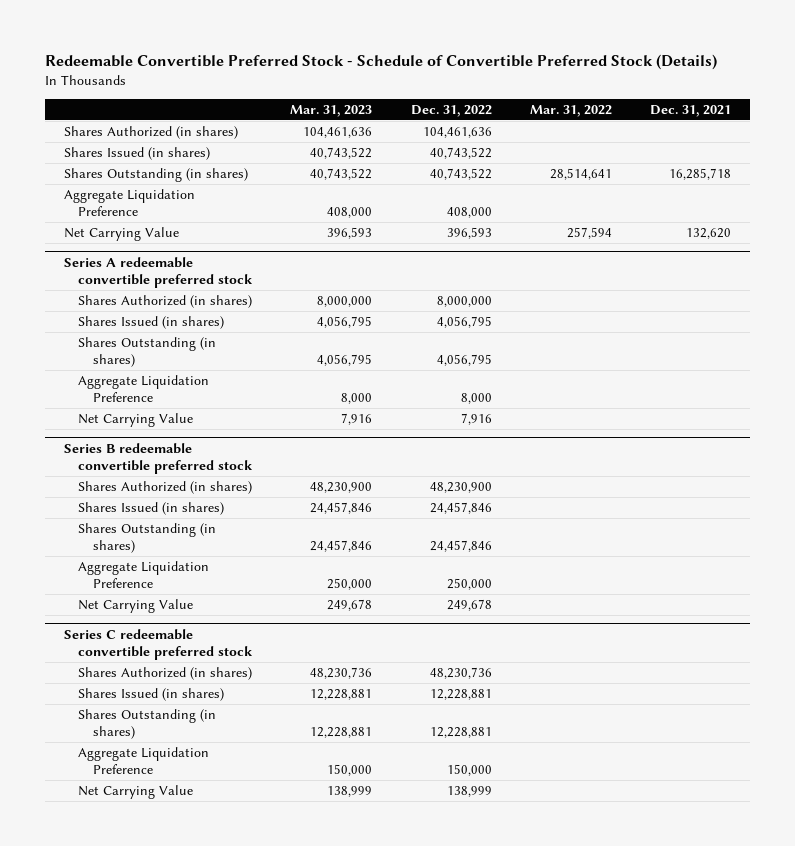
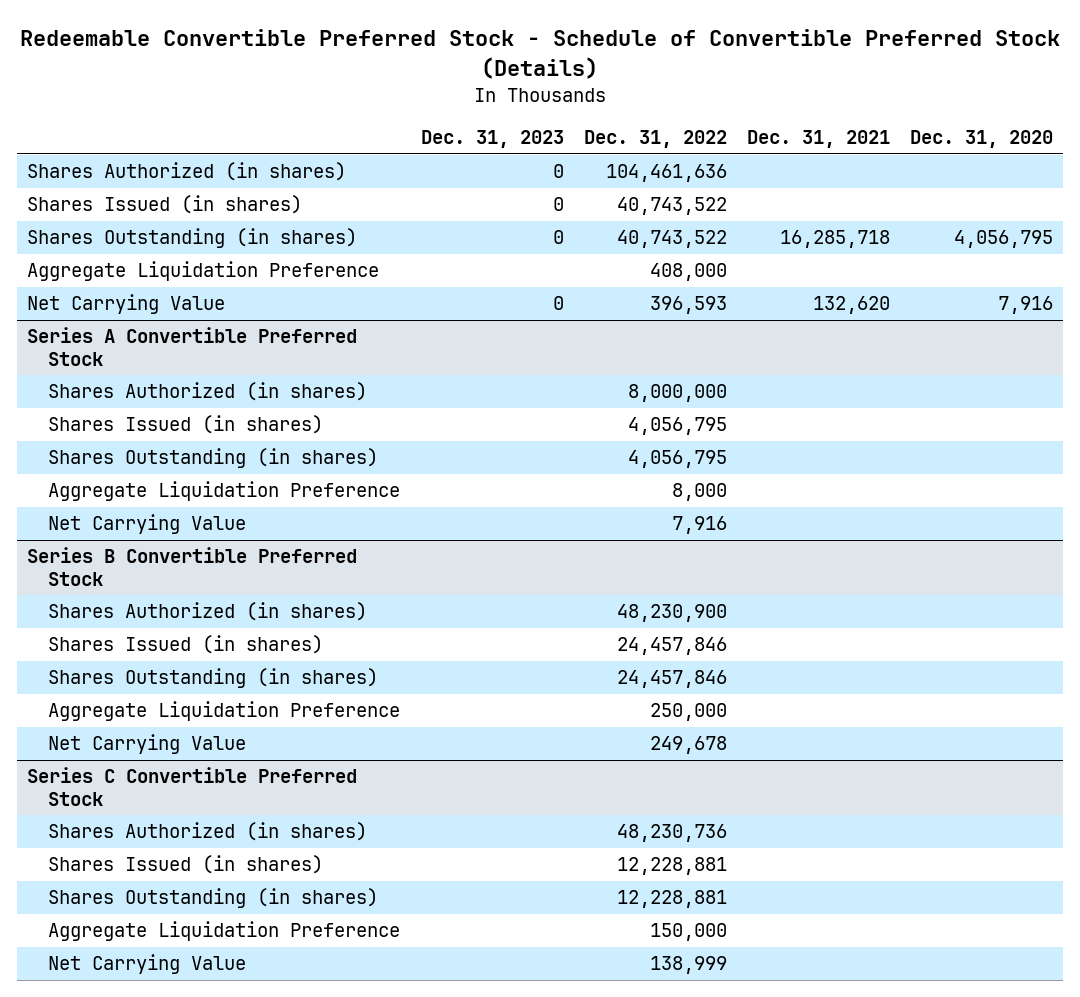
[290,105,373,118] Mar. 31, 2023 -> none
[529,105,612,118] Mar. 31, 2022 -> none
none -> [420,130,564,149] Dec. 31, 2023
none -> [910,130,1054,149] Dec. 31, 2020
[63,256,254,288] Series A redeemable convertible preferred stock -> [26,327,357,366] Series A Convertible Preferred Stock
[63,442,254,474] Series B redeemable convertible preferred stock -> [26,547,357,586] Series B Convertible Preferred Stock
[63,628,254,660] Series C redeemable convertible preferred stock -> [26,767,357,806] Series C Convertible Preferred Stock

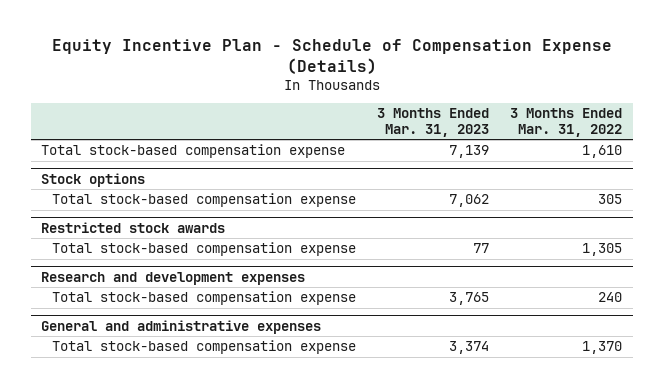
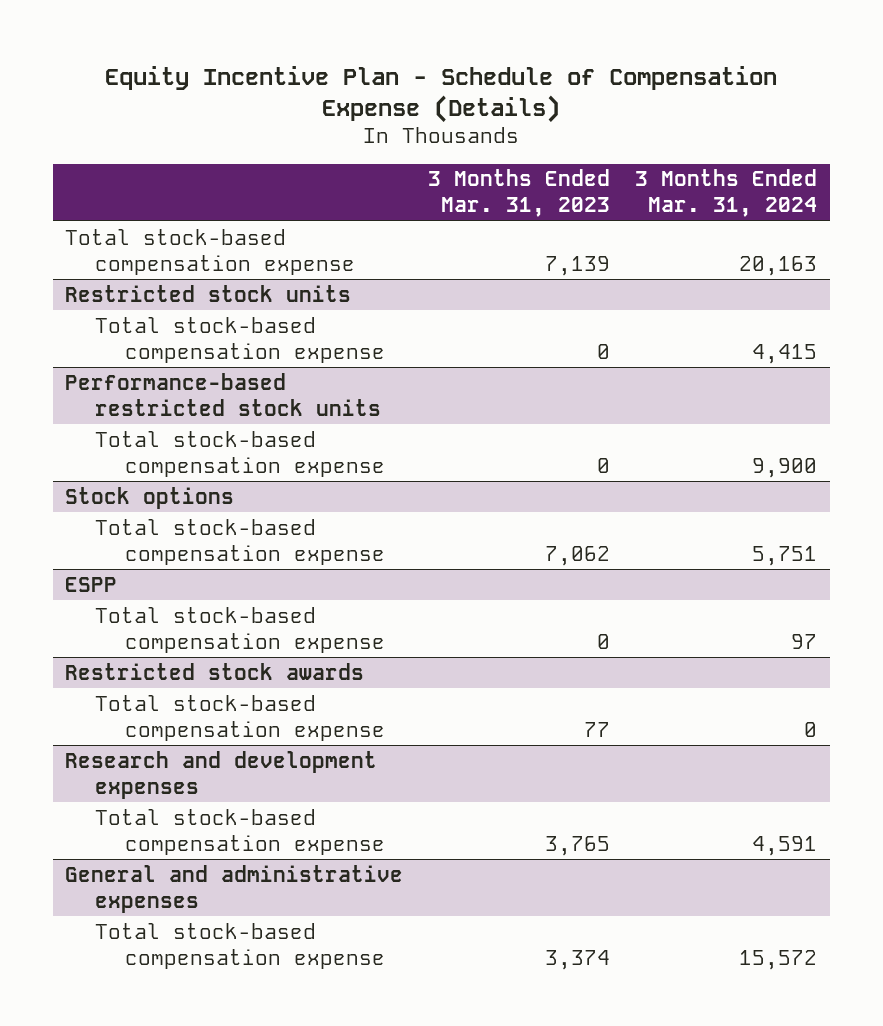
[509,108,622,138] 3 Months Ended Mar. 31, 2022 -> none
none -> [635,169,818,218] 3 Months Ended Mar. 31, 2024
none -> [65,284,352,302] Restricted stock units
none -> [95,316,386,363] Total stock-based compensation expense
none -> [65,372,382,416] Performance-based restricted stock units
none -> [95,430,386,477] Total stock-based compensation expense
none -> [65,576,118,592] ESPP
none -> [95,606,386,653] Total stock-based compensation expense

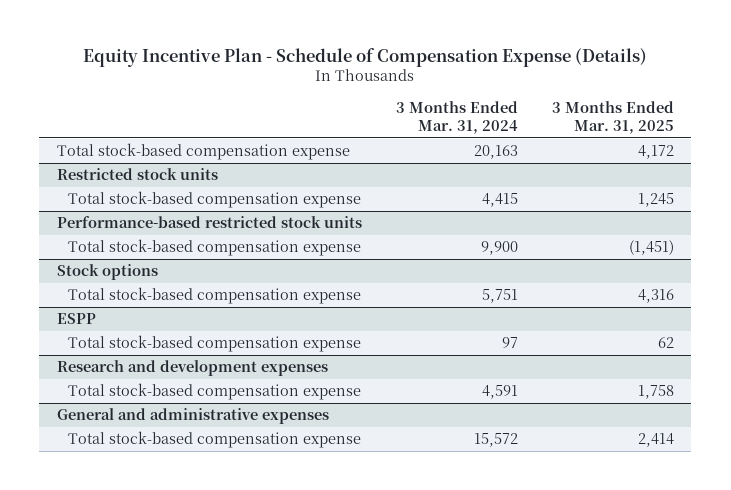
[428,169,611,218] 3 Months Ended Mar. 31, 2023 -> none
none -> [552,101,675,134] 3 Months Ended Mar. 31, 2025
[65,662,365,680] Restricted stock awards -> none
[95,694,386,741] Total stock-based compensation expense -> none

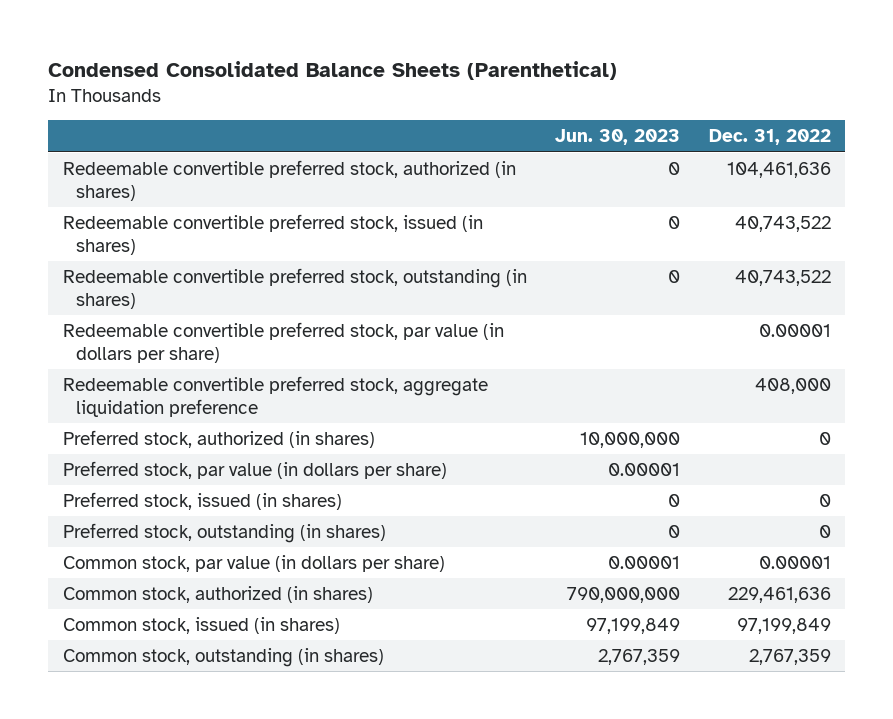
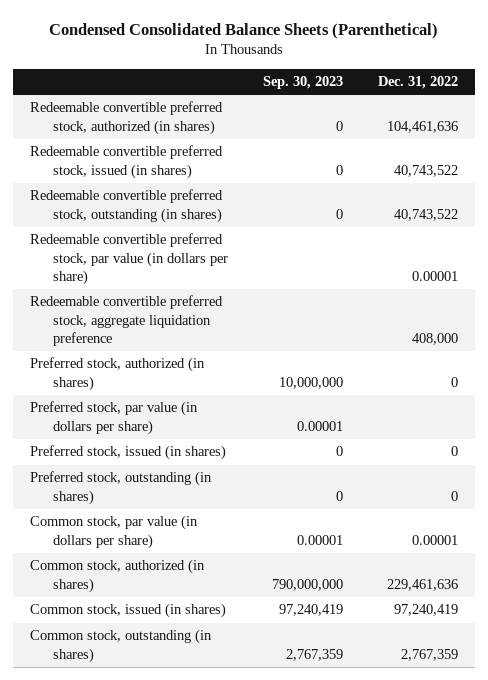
[555,129,681,146] Jun. 30, 2023 -> none
none -> [262,76,343,90] Sep. 30, 2023
[736,618,831,635] 97,199,849 -> [393,604,458,617] 97,240,419

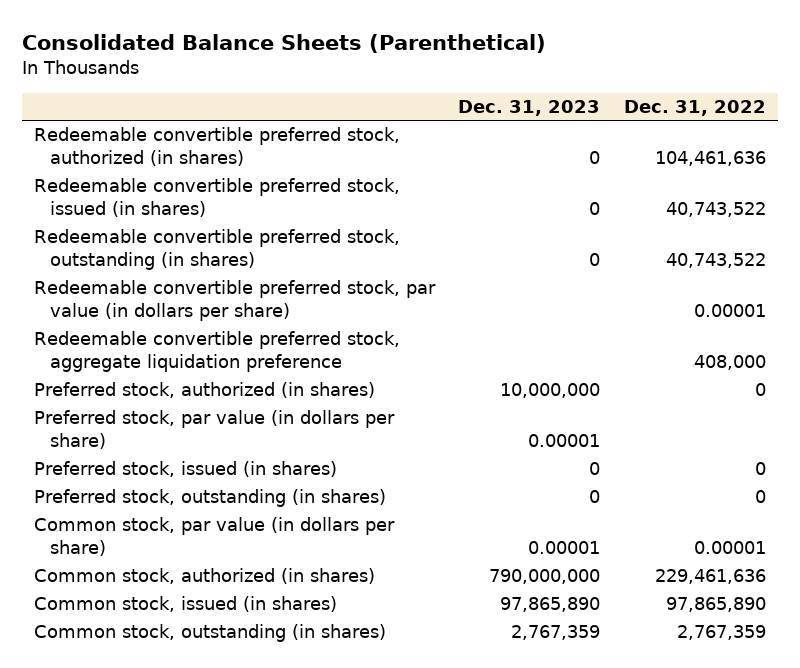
[48,23,438,40] Condensed Consolidated Balance Sheets (Parenthetical) -> [21,33,546,53] Consolidated Balance Sheets (Parenthetical)
[262,76,343,90] Sep. 30, 2023 -> none
none -> [458,100,601,117] Dec. 31, 2023
[393,604,458,617] 97,240,419 -> [666,597,767,613] 97,865,890

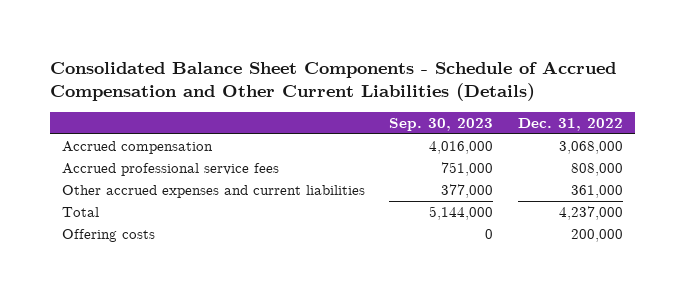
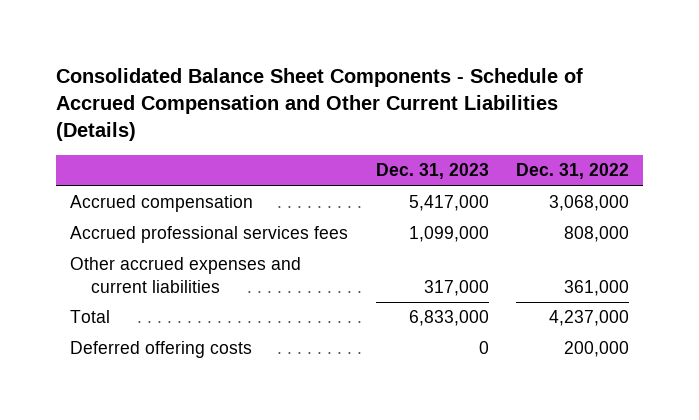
[389,118,494,132] Sep. 30, 2023 -> none
none -> [375,163,489,180] Dec. 31, 2023
[62,163,280,177] Accrued professional service fees -> [70,226,349,244] Accrued professional services fees
[62,229,156,243] Offering costs -> [70,341,253,359] Deferred offering costs

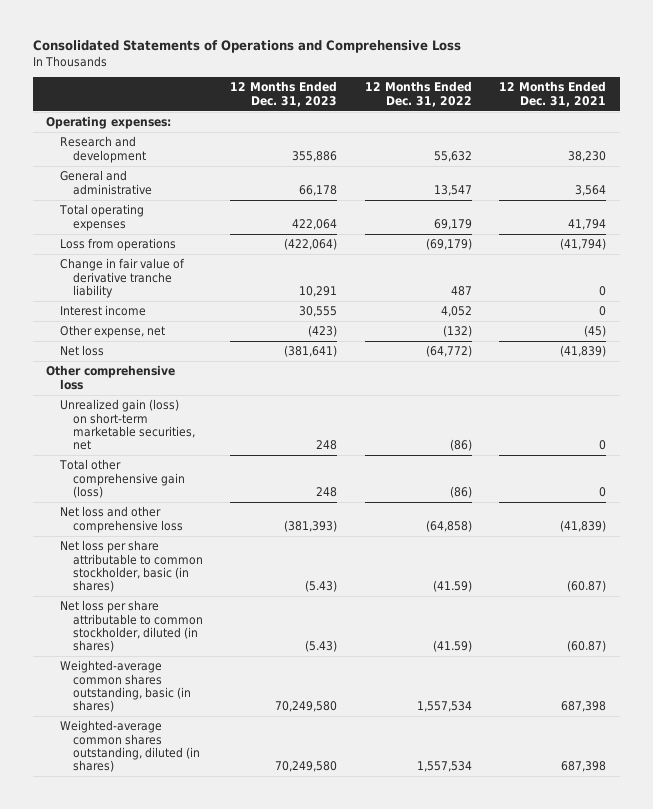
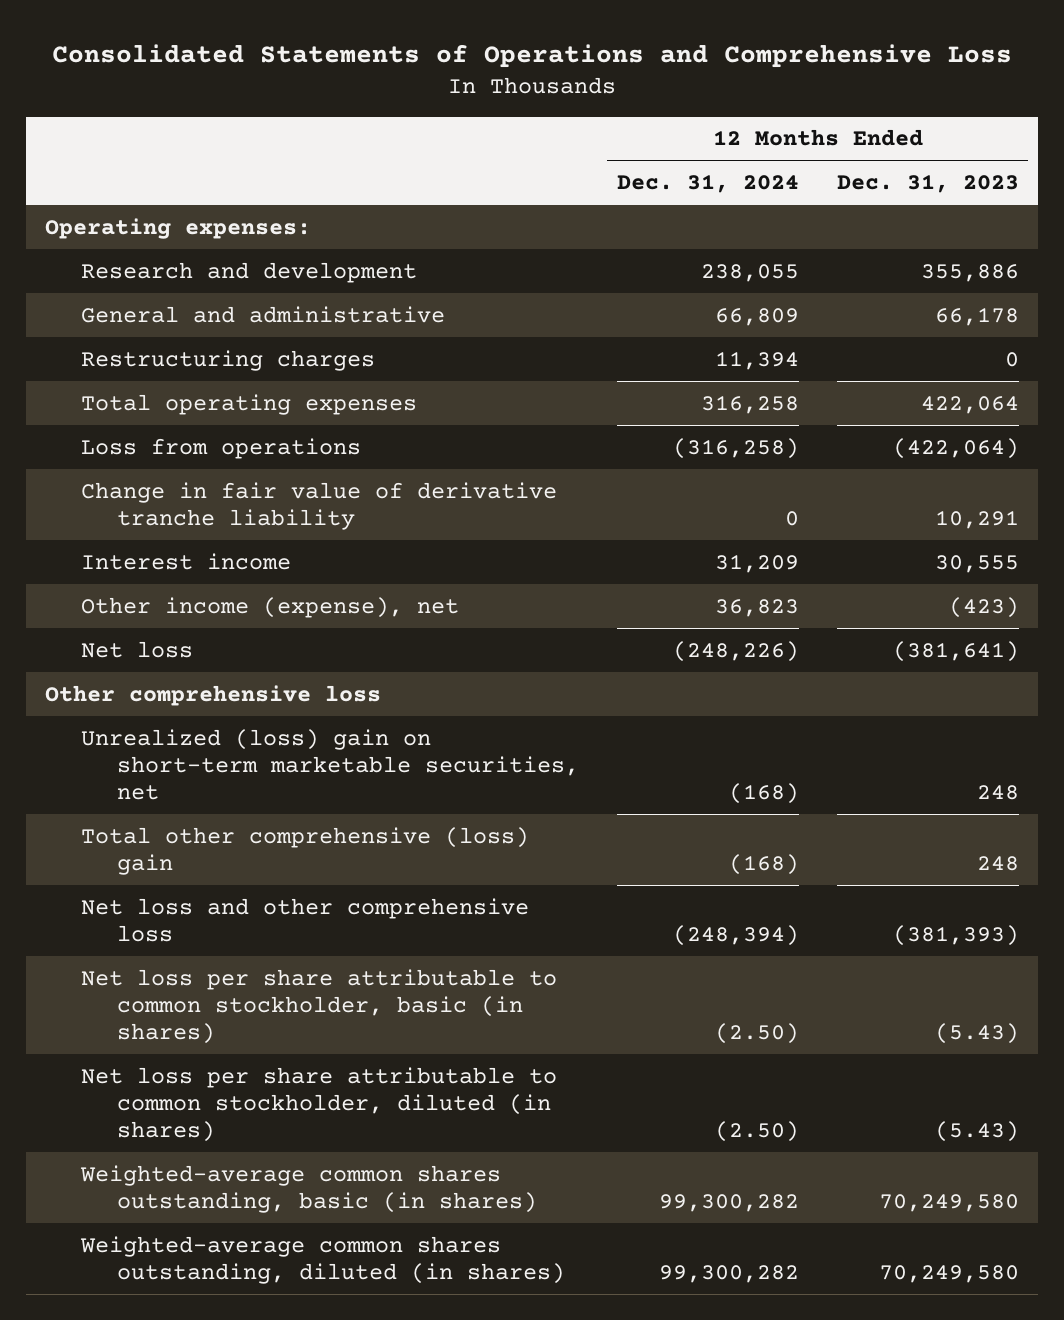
[364,81,472,107] 12 Months Ended Dec. 31, 2022 -> none
[499,81,607,107] 12 Months Ended Dec. 31, 2021 -> none
none -> [616,174,799,194] Dec. 31, 2024
none -> [80,349,375,371] Restructuring charges
[59,325,165,339] Other expense, net -> [80,596,459,618] Other income (expense), net
[59,399,195,451] Unrealized gain (loss) on short-term marketable securities, net -> [80,728,579,801] Unrealized (loss) gain on short-term marketable securities, net
[58,459,185,499] Total other comprehensive gain (loss) -> [80,826,529,875] Total other comprehensive (loss) gain

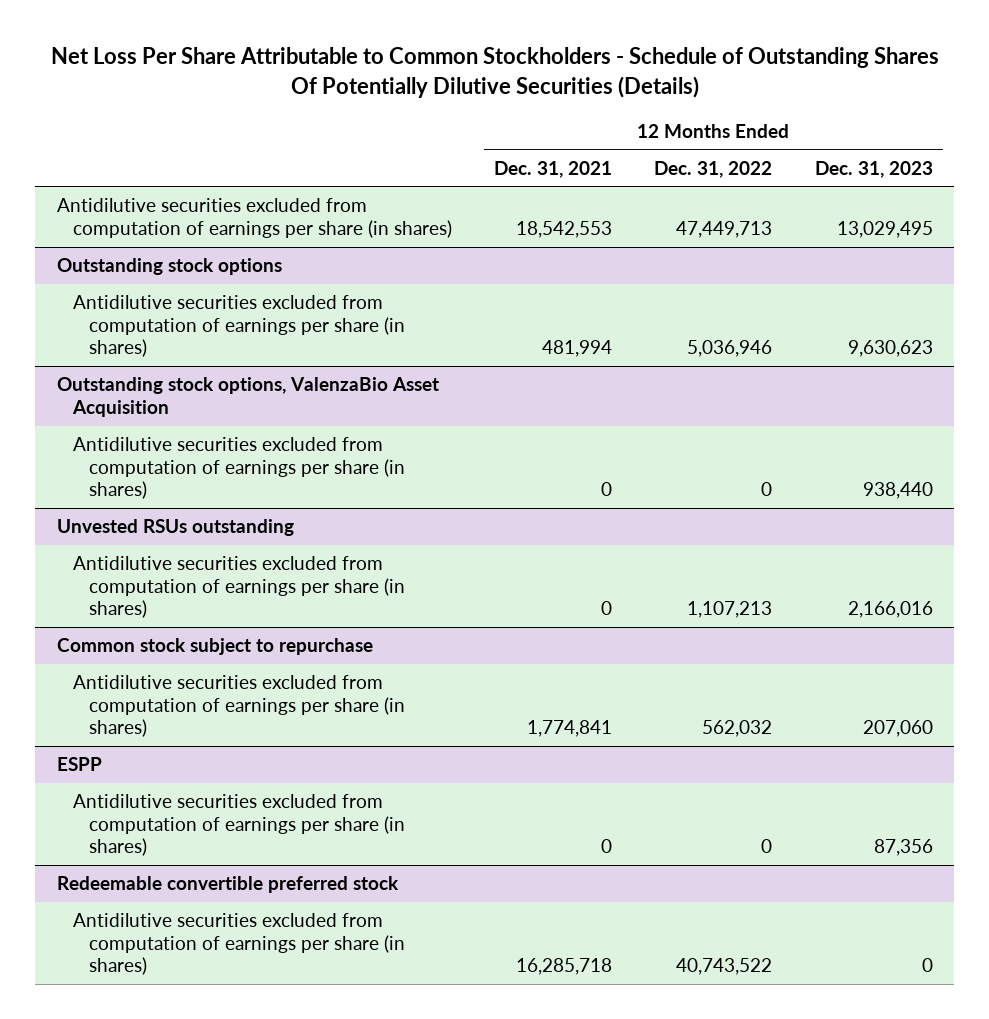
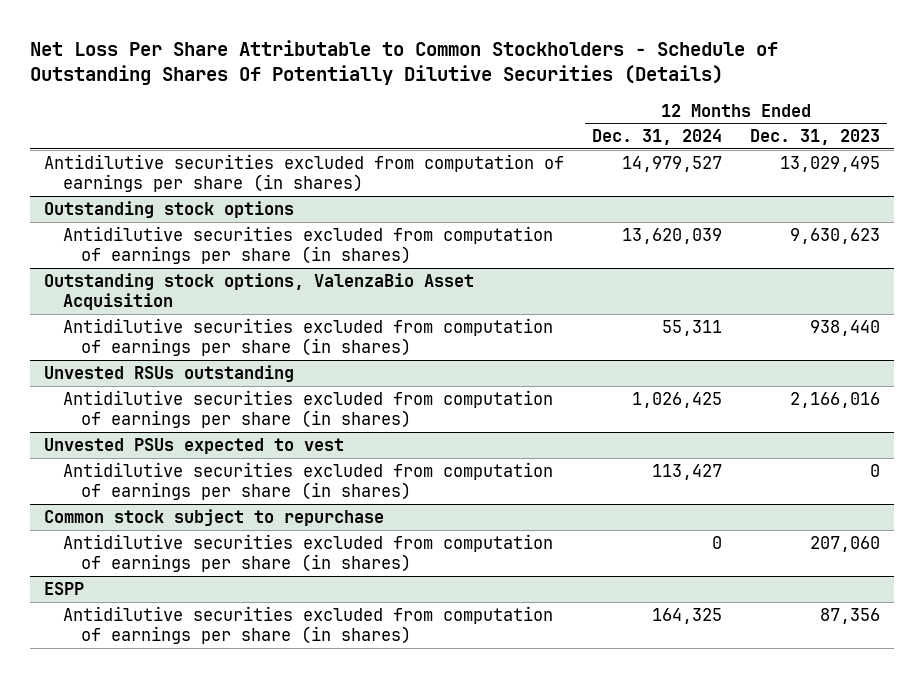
[494,160,613,178] Dec. 31, 2021 -> none
[654,160,773,178] Dec. 31, 2022 -> none
none -> [591,129,722,146] Dec. 31, 2024
none -> [44,437,345,454] Unvested PSUs expected to vest
none -> [62,461,553,501] Antidilutive securities excluded from computation of earnings per share (in shares)
[56,876,399,894] Redeemable convertible preferred stock -> none
[72,913,405,976] Antidilutive securities excluded from computation of earnings per share (in shares) -> none

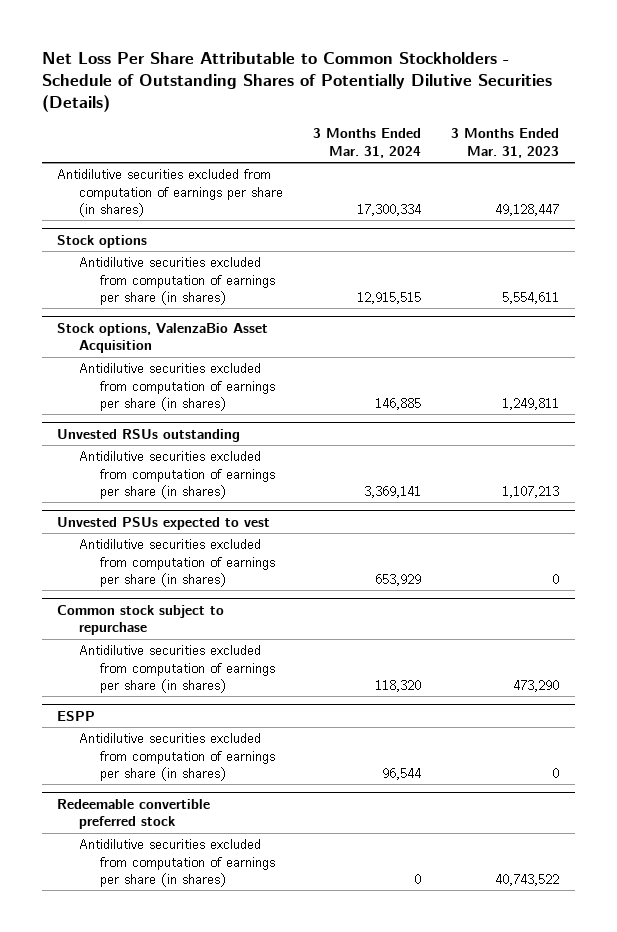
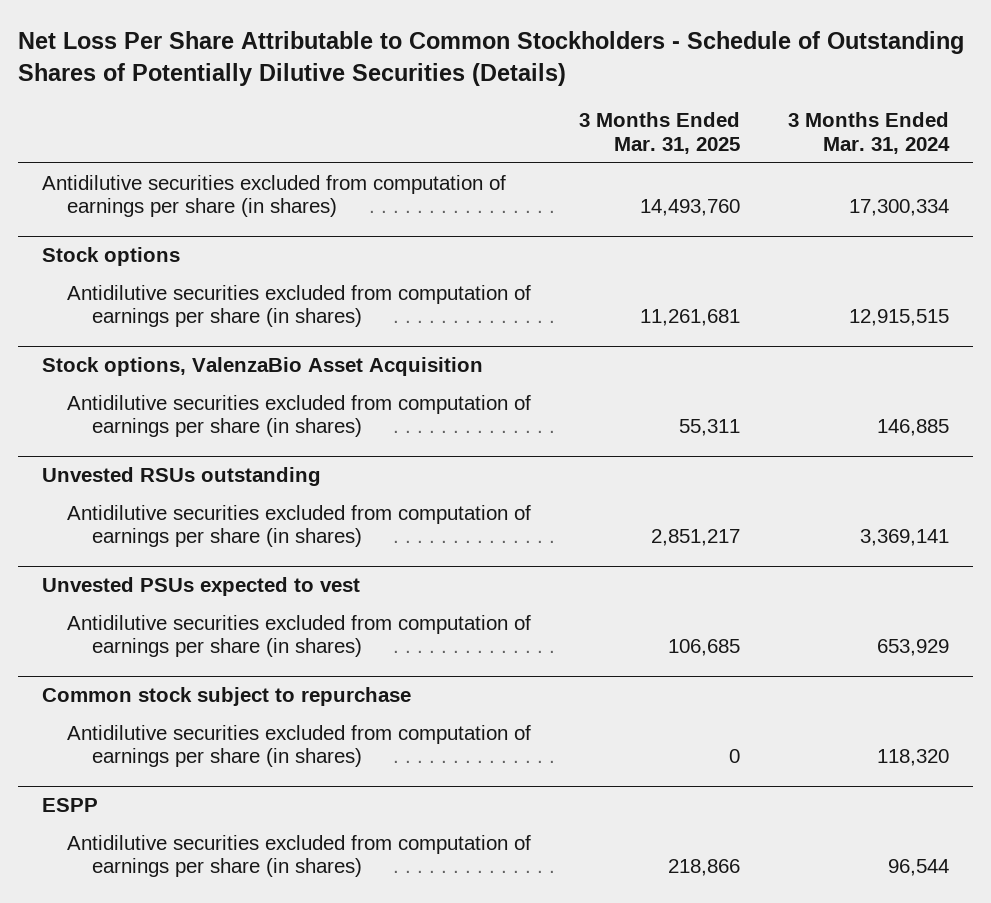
[451,128,560,158] 3 Months Ended Mar. 31, 2023 -> none
none -> [578,112,740,155] 3 Months Ended Mar. 31, 2025
[57,798,211,830] Redeemable convertible preferred stock -> none
[78,839,276,888] Antidilutive securities excluded from computation of earnings per share (in shares) -> none

